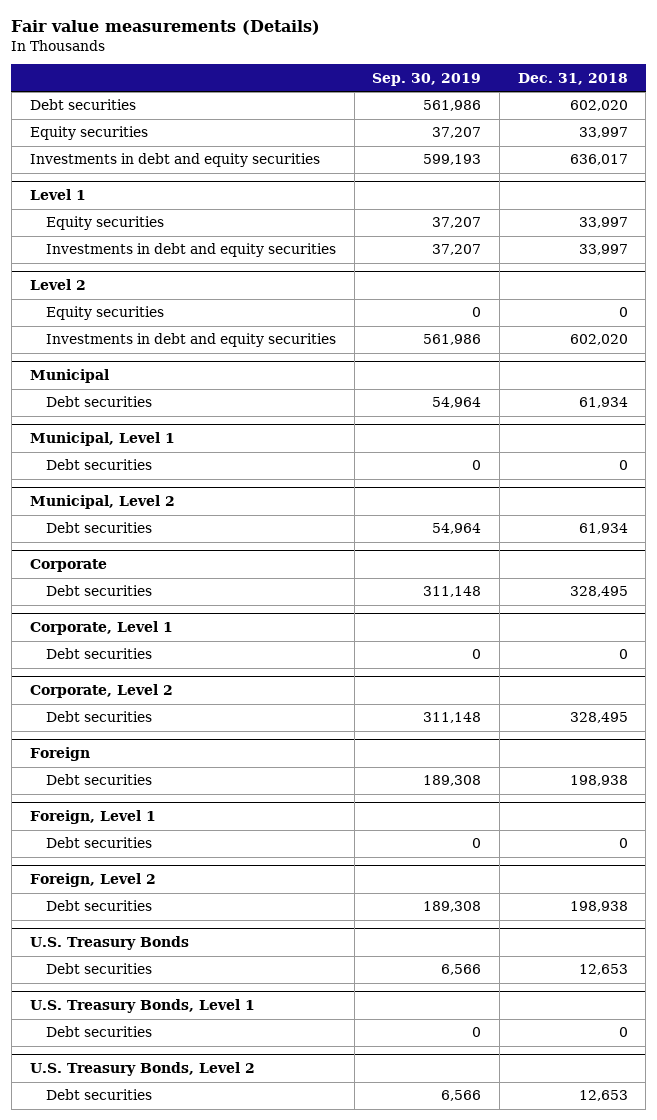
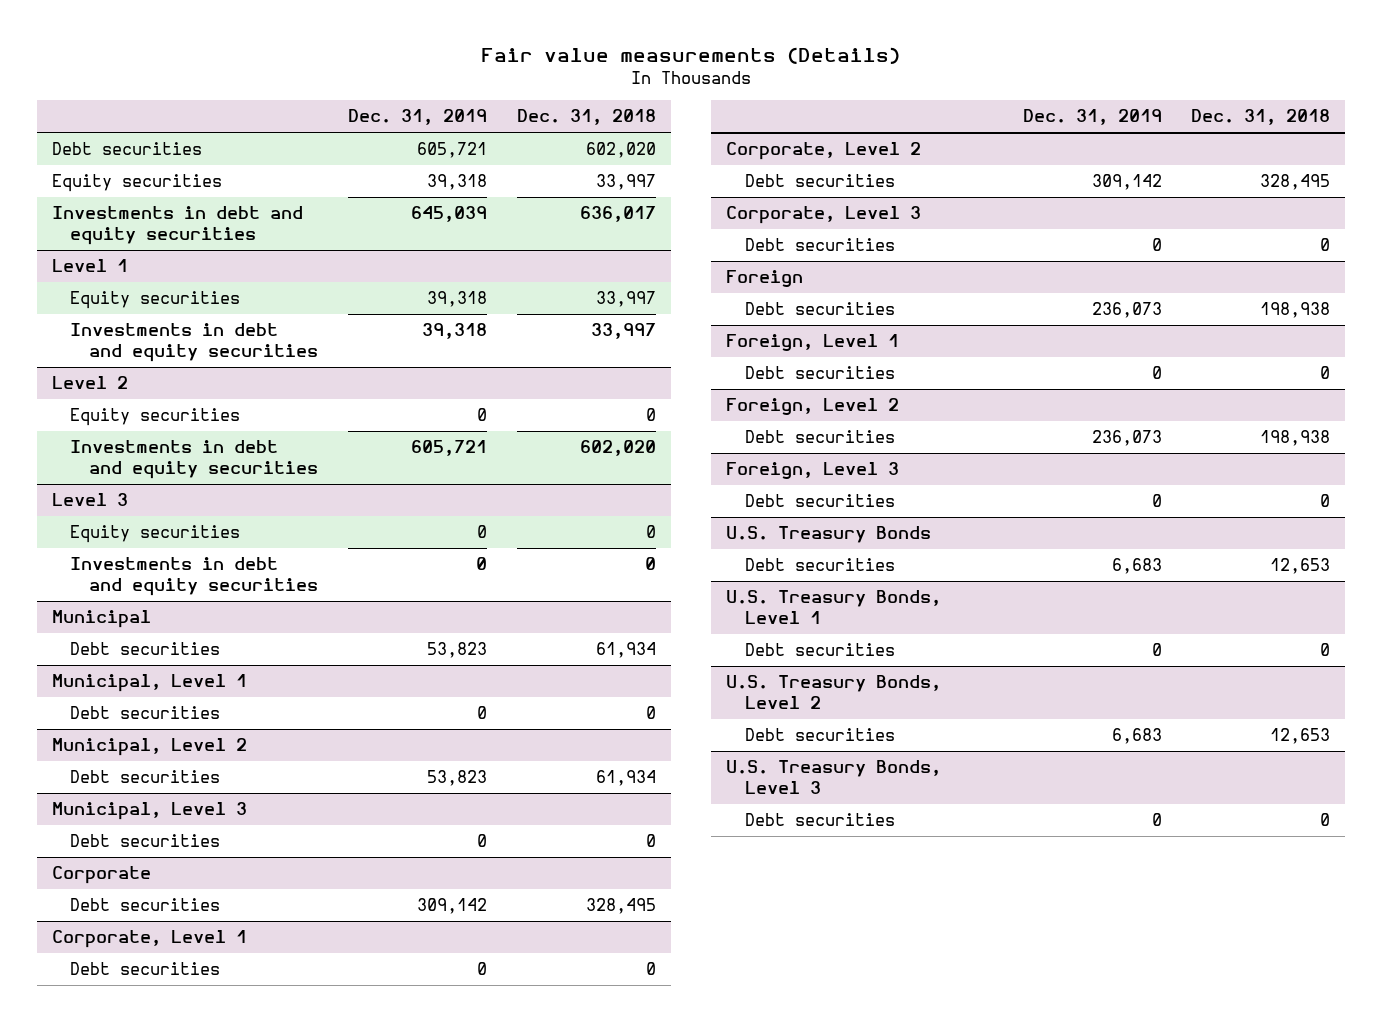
[372,72,482,86] Sep. 30, 2019 -> none
none -> [347,109,487,126] Dec. 31, 2019
none -> [51,493,128,507] Level 3
none -> [70,525,241,544] Equity securities
none -> [70,557,318,596] Investments in debt and equity securities
none -> [51,802,247,821] Municipal, Level 3
none -> [70,834,221,848] Debt securities
none -> [726,206,922,225] Corporate, Level 3
none -> [744,238,895,252] Debt securities
none -> [726,462,900,480] Foreign, Level 3
none -> [744,494,895,508] Debt securities
none -> [726,760,942,794] U.S. Treasury Bonds, Level 3
none -> [744,813,895,827] Debt securities

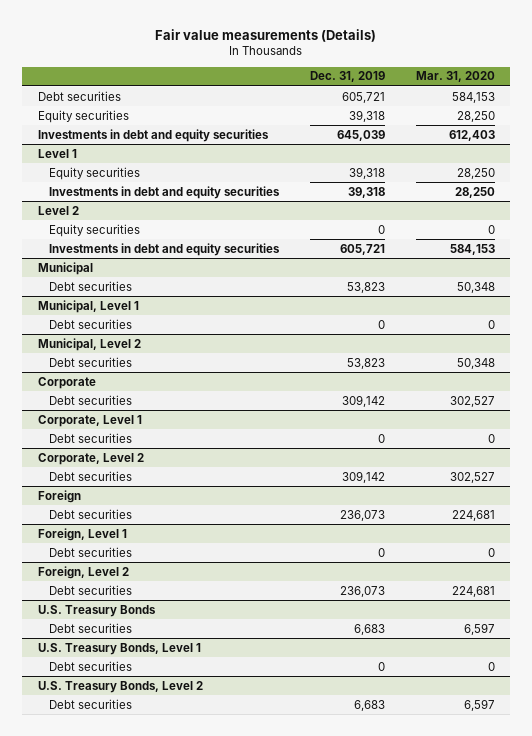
[516,109,656,126] Dec. 31, 2018 -> none
none -> [415,71,495,83] Mar. 31, 2020
[51,493,128,507] Level 3 -> none
[70,525,241,544] Equity securities -> none
[70,557,318,596] Investments in debt and equity securities -> none
[51,802,247,821] Municipal, Level 3 -> none
[70,834,221,848] Debt securities -> none
[726,206,922,225] Corporate, Level 3 -> none
[744,238,895,252] Debt securities -> none
[726,462,900,480] Foreign, Level 3 -> none
[744,494,895,508] Debt securities -> none
[726,760,942,794] U.S. Treasury Bonds, Level 3 -> none
[744,813,895,827] Debt securities -> none

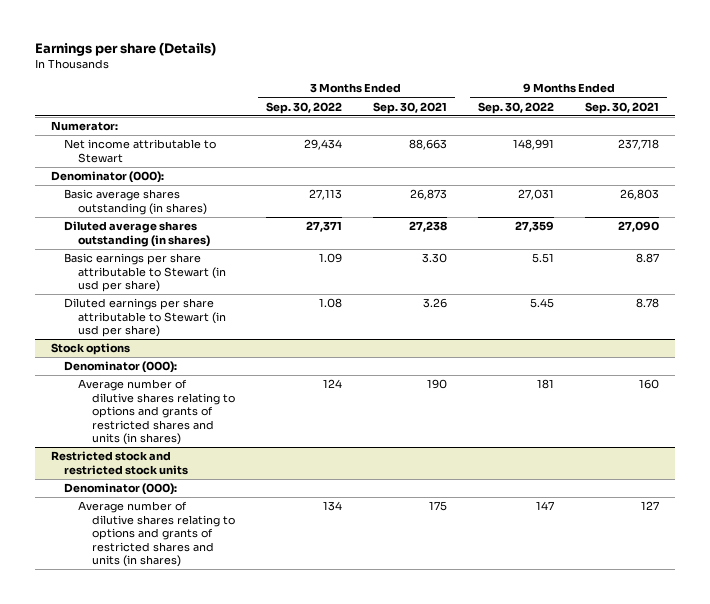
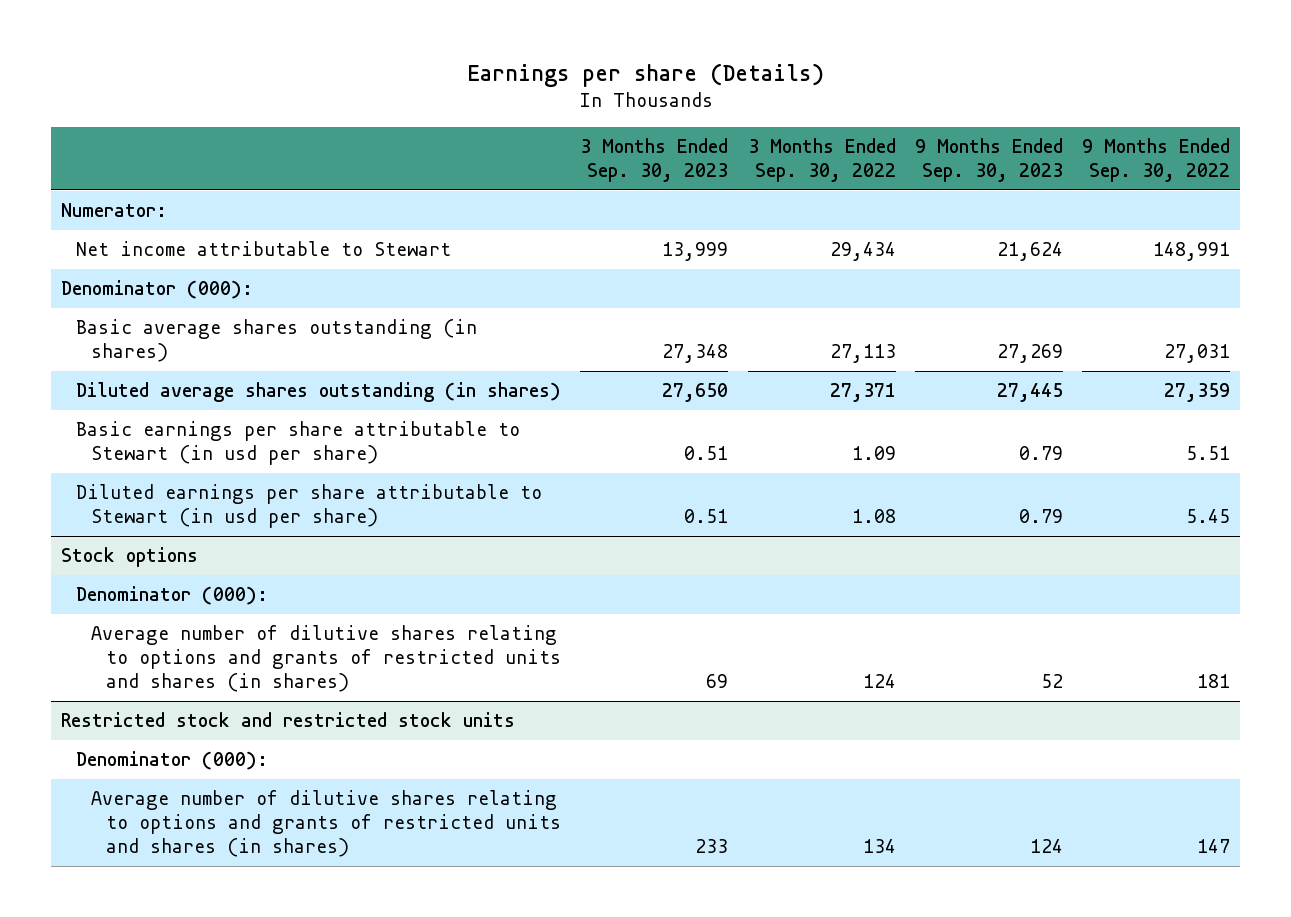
[372,101,447,114] Sep. 30, 2021 -> none
[585,101,660,114] Sep. 30, 2021 -> none
none -> [580,137,729,182] 3 Months Ended Sep. 30, 2023
none -> [914,137,1063,182] 9 Months Ended Sep. 30, 2023
[78,379,235,446] Average number of dilutive shares relating to options and grants of restricted shares and units (in shares) -> [90,625,561,692] Average number of dilutive shares relating to options and grants of restricted units and shares (in shares)
[78,501,235,568] Average number of dilutive shares relating to options and grants of restricted shares and units (in shares) -> [90,790,561,857] Average number of dilutive shares relating to options and grants of restricted units and shares (in shares)

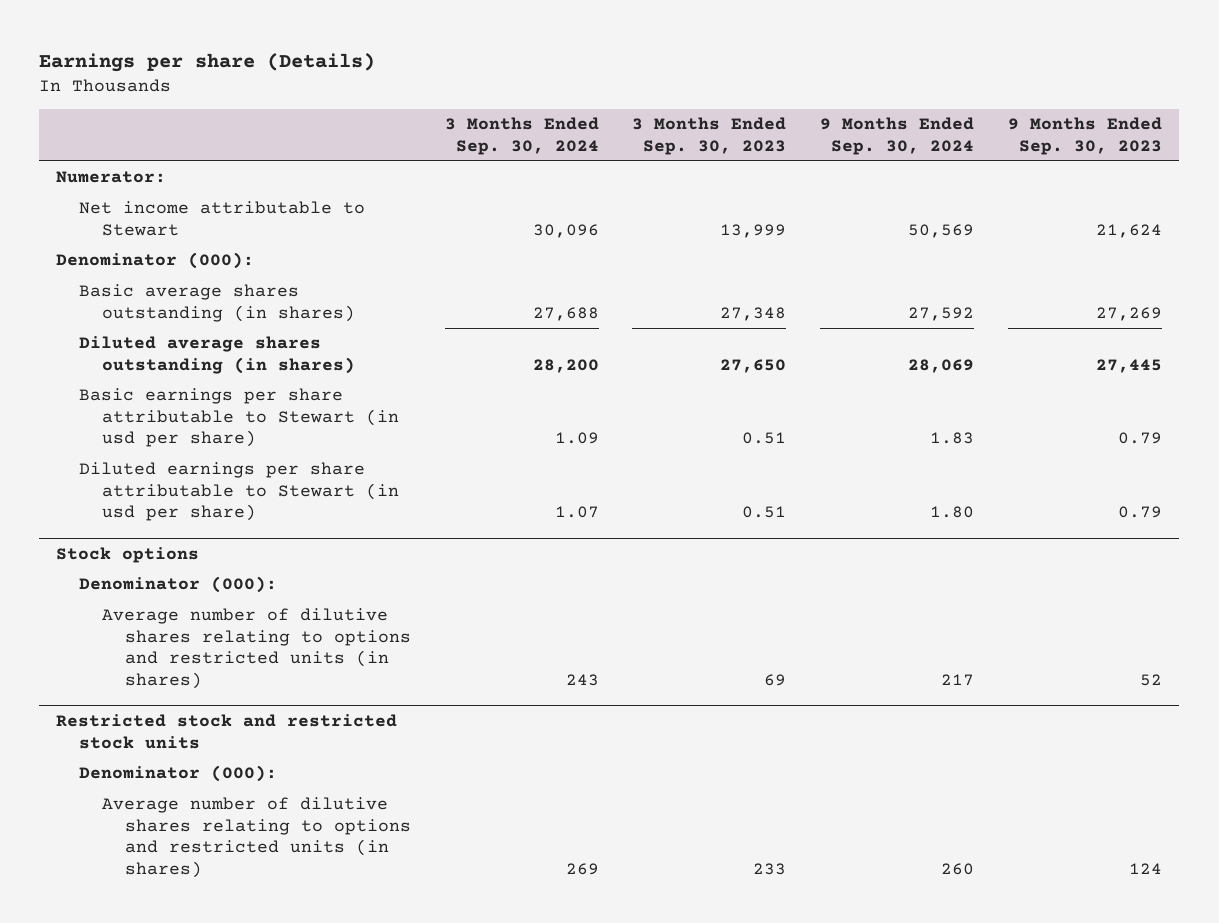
[747,137,896,182] 3 Months Ended Sep. 30, 2022 -> none
[1082,137,1231,182] 9 Months Ended Sep. 30, 2022 -> none
none -> [444,117,599,155] 3 Months Ended Sep. 30, 2024
none -> [820,117,975,155] 9 Months Ended Sep. 30, 2024
[90,625,561,692] Average number of dilutive shares relating to options and grants of restricted units and shares (in shares) -> [101,608,411,689] Average number of dilutive shares relating to options and restricted units (in shares)
[90,790,561,857] Average number of dilutive shares relating to options and grants of restricted units and shares (in shares) -> [101,797,411,878] Average number of dilutive shares relating to options and restricted units (in shares)

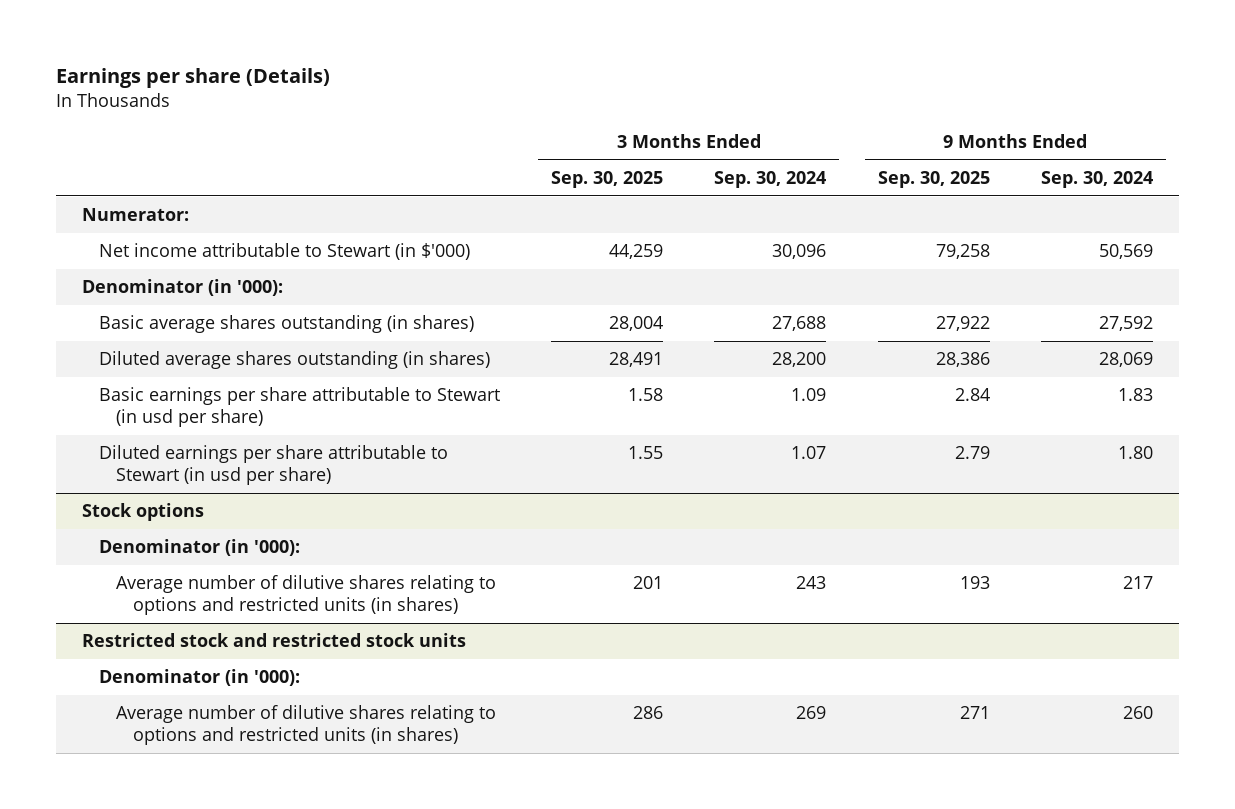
[632,117,787,155] 3 Months Ended Sep. 30, 2023 -> none
[1008,117,1163,155] 9 Months Ended Sep. 30, 2023 -> none
none -> [551,170,664,188] Sep. 30, 2025
none -> [877,170,990,188] Sep. 30, 2025
[79,201,366,236] Net income attributable to Stewart -> [98,243,470,261] Net income attributable to Stewart (in $'000)
[56,252,255,270] Denominator (000): -> [81,279,283,297] Denominator (in '000):
[79,576,278,594] Denominator (000): -> [98,539,300,557] Denominator (in '000):
[79,765,278,783] Denominator (000): -> [98,669,300,687] Denominator (in '000):

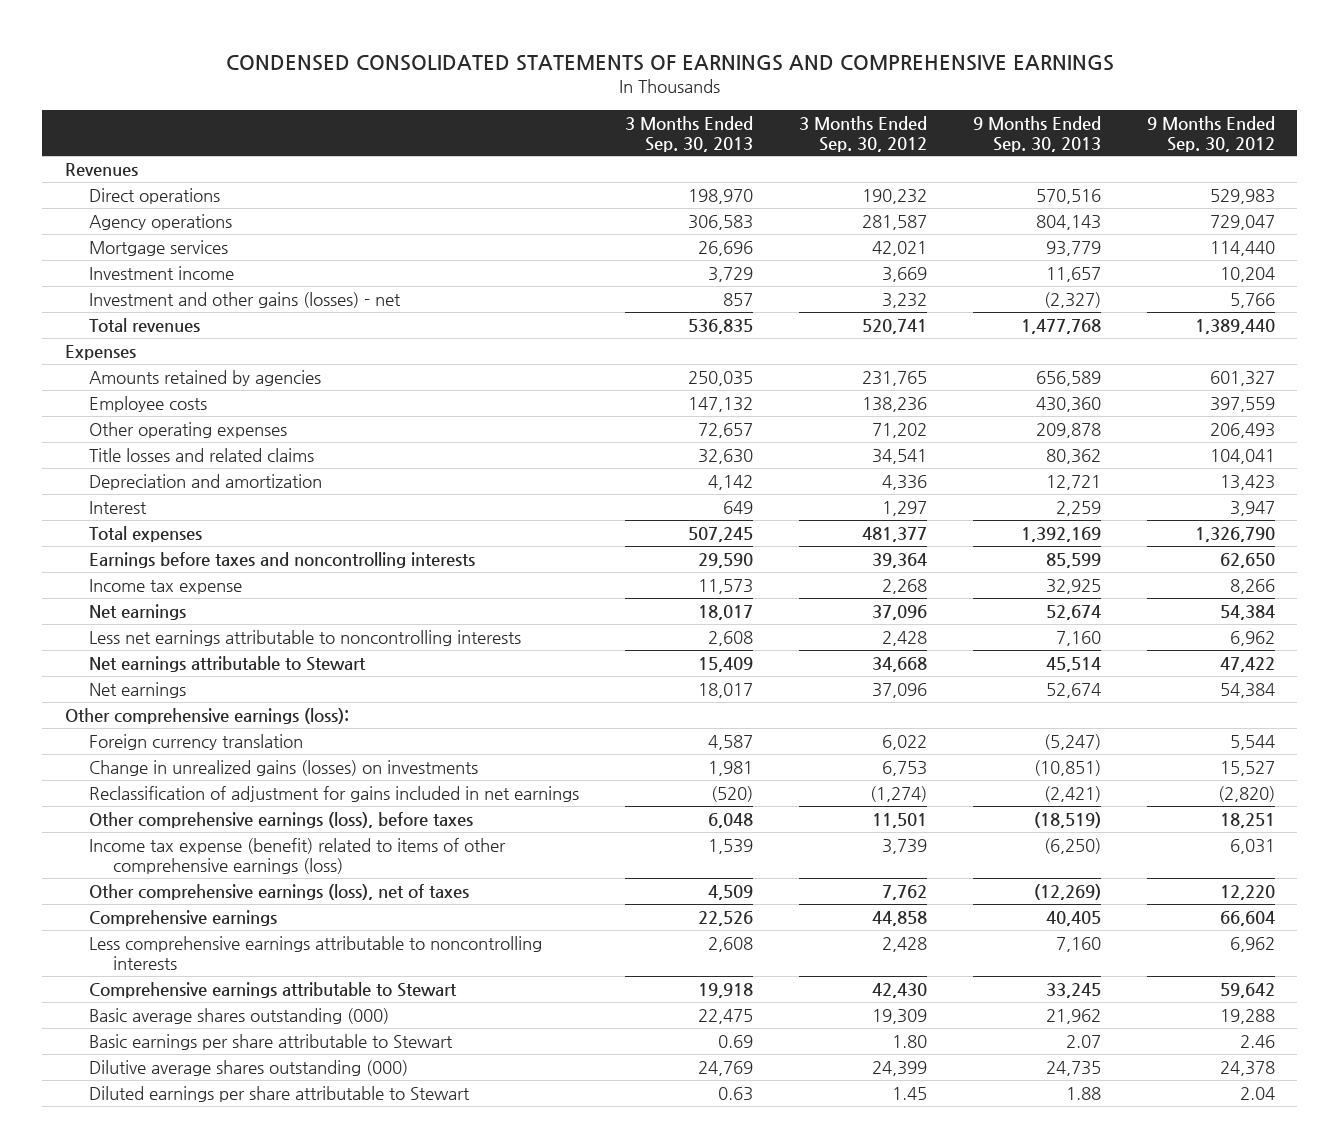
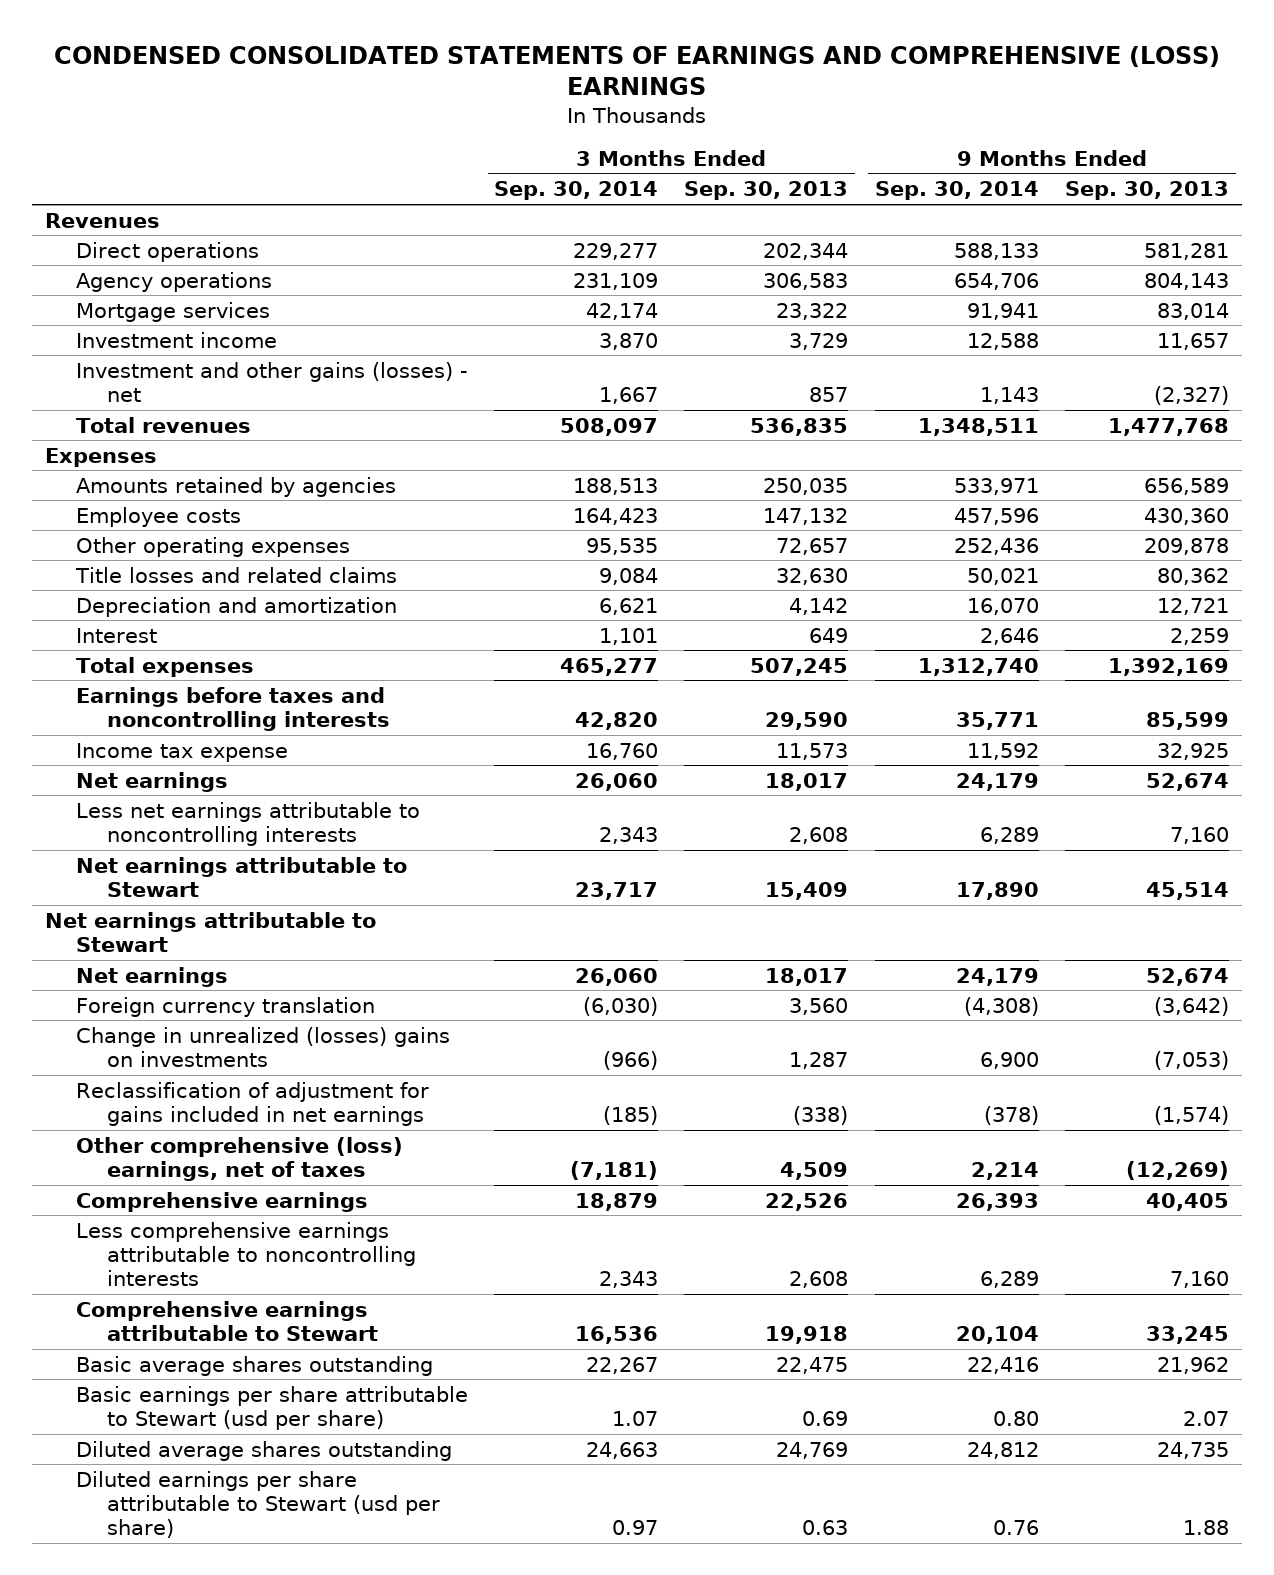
[225,55,1114,72] CONDENSED CONSOLIDATED STATEMENTS OF EARNINGS AND COMPREHENSIVE EARNINGS -> [53,45,1220,96] CONDENSED CONSOLIDATED STATEMENTS OF EARNINGS AND COMPREHENSIVE (LOSS) EARNINGS
[798,115,927,152] 3 Months Ended Sep. 30, 2012 -> none
[1146,115,1275,152] 9 Months Ended Sep. 30, 2012 -> none
none -> [494,181,659,201] Sep. 30, 2014
none -> [874,181,1039,201] Sep. 30, 2014
[687,188,753,204] 198,970 -> [763,242,849,260] 202,344
[1035,188,1101,204] 570,516 -> [1144,242,1230,260] 581,281
[697,240,753,256] 26,696 -> [776,302,849,320] 23,322
[1045,240,1101,256] 93,779 -> [1157,302,1230,320] 83,014
none -> [44,911,376,952] Net earnings attributable to Stewart
[65,707,350,724] Other comprehensive earnings (loss): -> none
[89,811,474,828] Other comprehensive earnings (loss), before taxes -> none
[89,837,507,874] Income tax expense (benefit) related to items of other comprehensive earnings (loss) -> none
[707,734,753,750] 4,587 -> [789,997,849,1015] 3,560
[1043,733,1101,750] (5,247) -> [1154,996,1230,1016] (3,642)
[89,759,479,776] Change in unrealized gains (losses) on investments -> [75,1026,450,1067] Change in unrealized (losses) gains on investments
[707,760,753,776] 1,981 -> [789,1051,849,1069] 1,287
[1033,759,1101,776] (10,851) -> [1154,1050,1230,1070] (7,053)
[710,785,753,802] (520) -> [793,1105,849,1125] (338)
[1043,785,1101,802] (2,421) -> [1154,1105,1230,1125] (1,574)
[89,883,470,900] Other comprehensive earnings (loss), net of taxes -> [75,1136,403,1181] Other comprehensive (loss) earnings, net of taxes
[89,1007,390,1024] Basic average shares outstanding (000) -> [75,1355,433,1376] Basic average shares outstanding
[89,1033,454,1050] Basic earnings per share attributable to Stewart -> [75,1385,468,1430] Basic earnings per share attributable to Stewart (usd per share)
[89,1059,409,1076] Dilutive average shares outstanding (000) -> [75,1440,452,1461] Diluted average shares outstanding
[89,1085,471,1102] Diluted earnings per share attributable to Stewart -> [75,1470,440,1539] Diluted earnings per share attributable to Stewart (usd per share)

